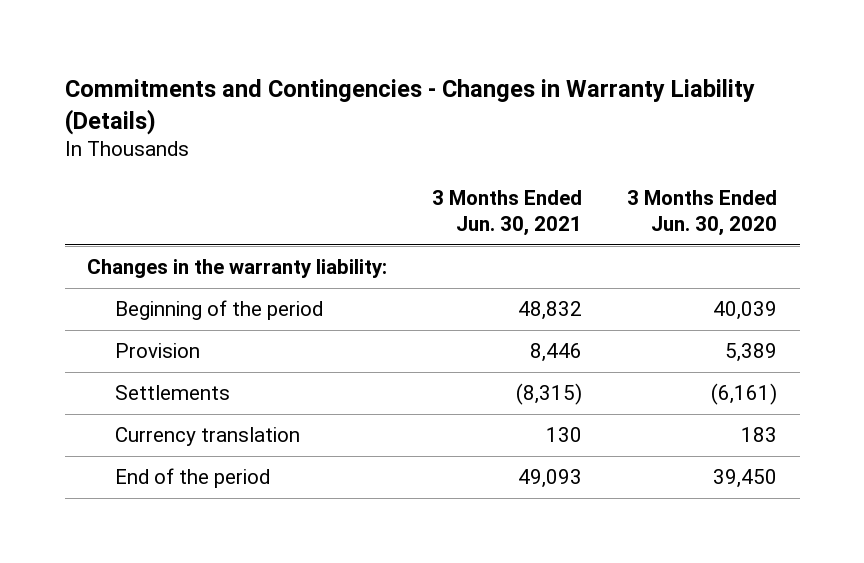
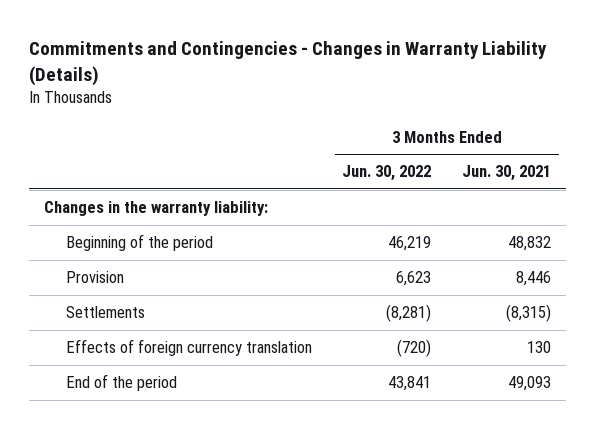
[627,189,778,237] 3 Months Ended Jun. 30, 2020 -> none
none -> [342,165,432,182] Jun. 30, 2022
[114,427,300,447] Currency translation -> [65,339,312,357] Effects of foreign currency translation

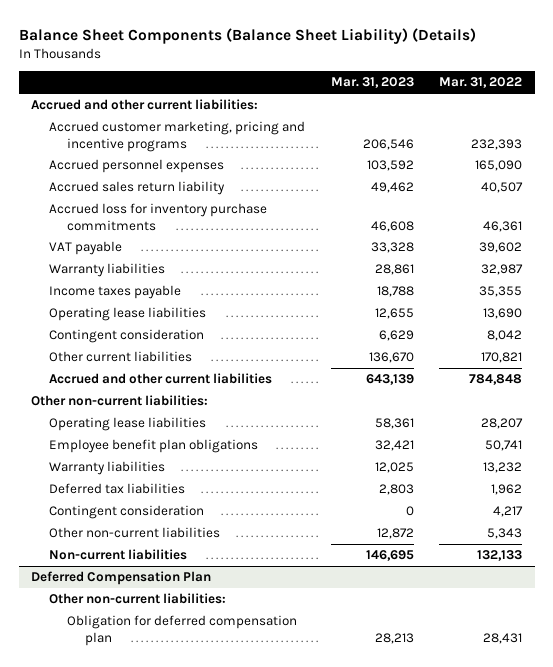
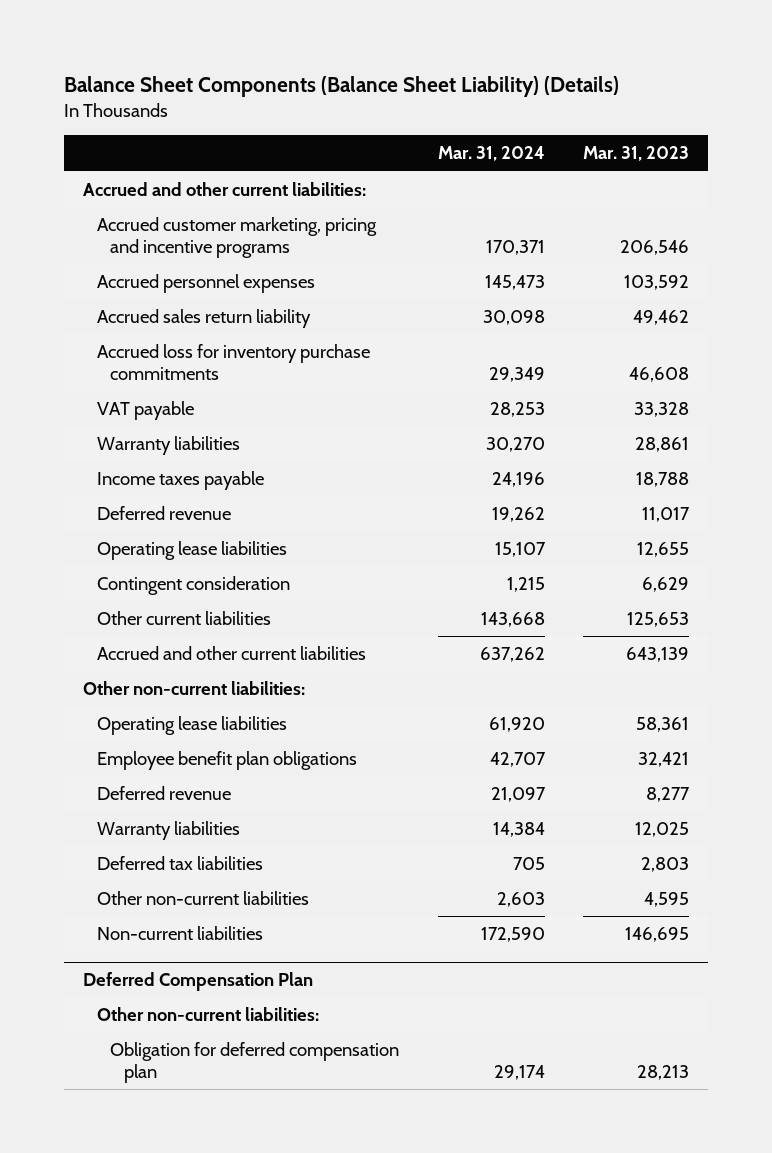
[438,77,522,89] Mar. 31, 2022 -> none
none -> [437,146,545,162] Mar. 31, 2024
none -> [96,506,231,521] Deferred revenue
[368,352,414,364] 136,670 -> [626,612,689,628] 125,653
none -> [96,786,231,801] Deferred revenue
[49,505,205,520] Contingent consideration -> none
[376,528,414,540] 12,872 -> [643,892,689,908] 4,595

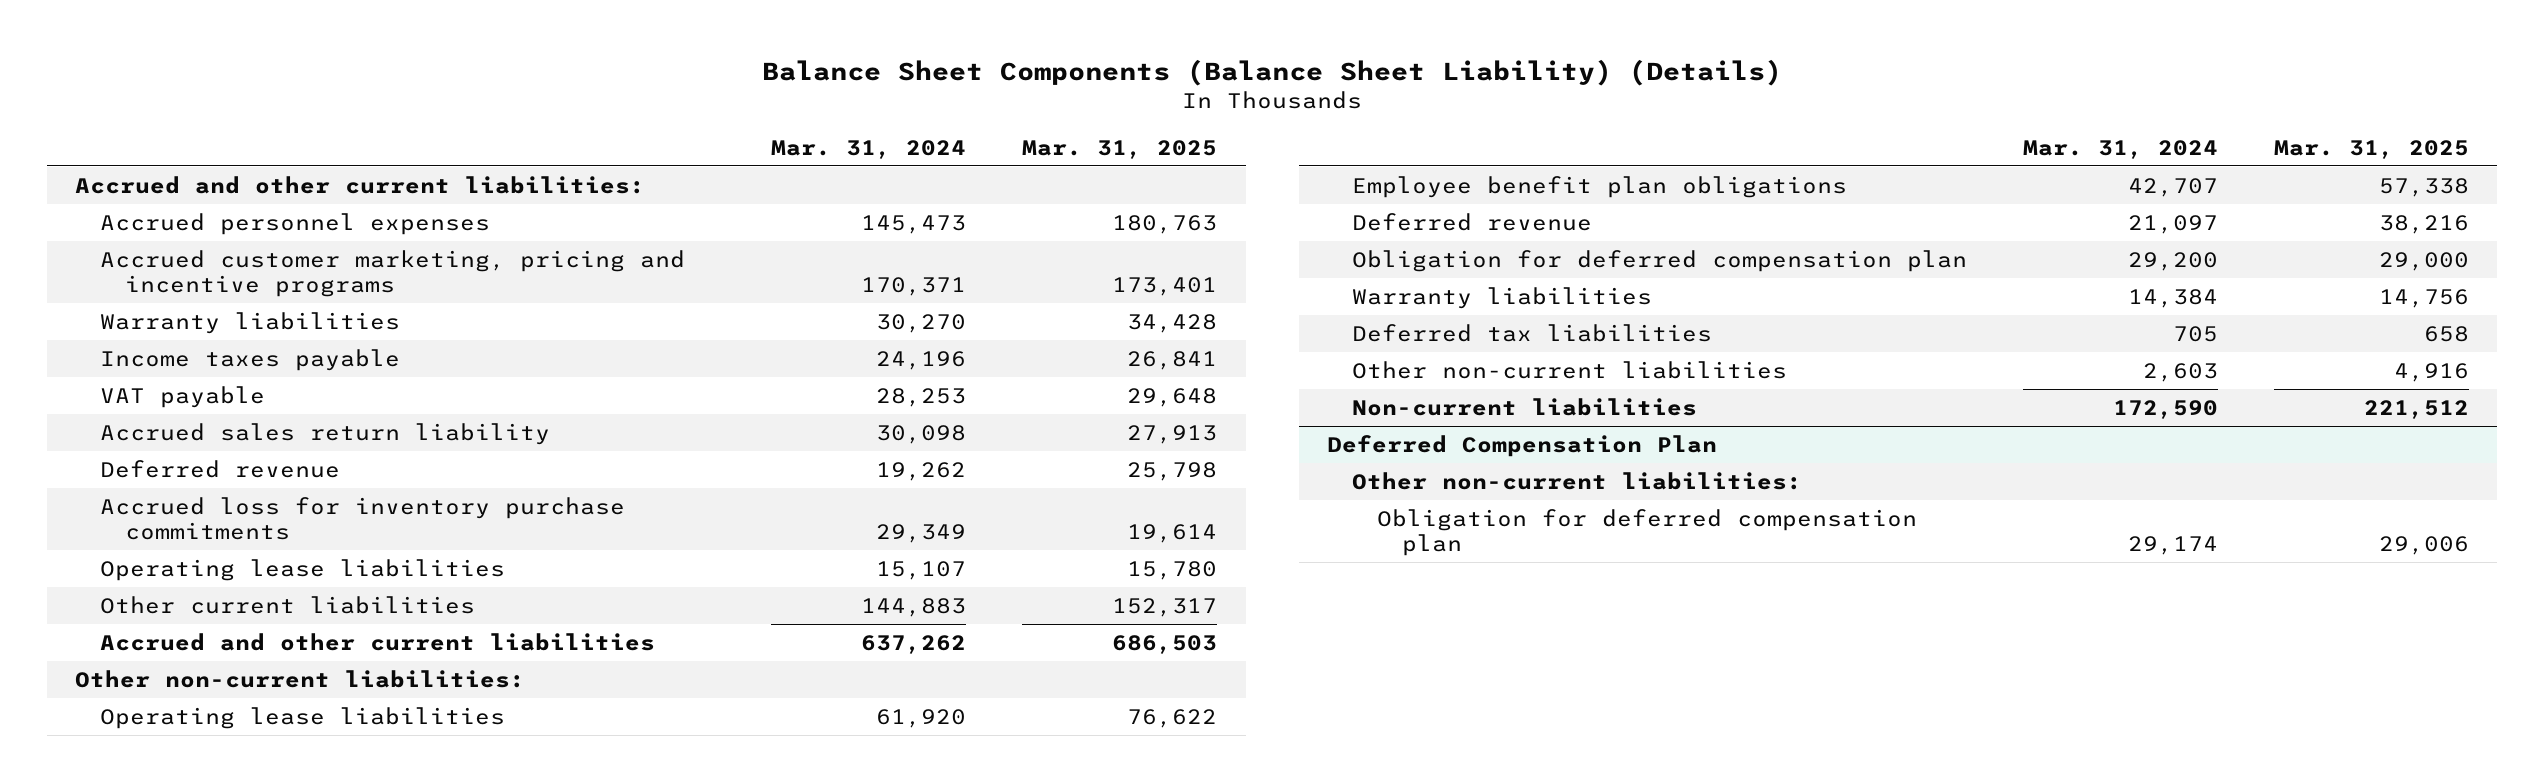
[582,146,689,162] Mar. 31, 2023 -> none
none -> [1022,140,1218,160] Mar. 31, 2025
[96,217,377,259] Accrued customer marketing, pricing and incentive programs -> [99,249,685,298] Accrued customer marketing, pricing and incentive programs
[96,401,194,421] VAT payable -> [99,385,265,408] VAT payable
[96,309,311,329] Accrued sales return liability -> [99,422,550,445] Accrued sales return liability
[96,344,370,381] Accrued loss for inventory purchase commitments -> [99,496,625,541] Accrued loss for inventory purchase commitments
[96,576,290,596] Contingent consideration -> none
[480,612,545,628] 143,668 -> [861,597,967,617] 144,883
none -> [1351,249,1967,272] Obligation for deferred compensation plan

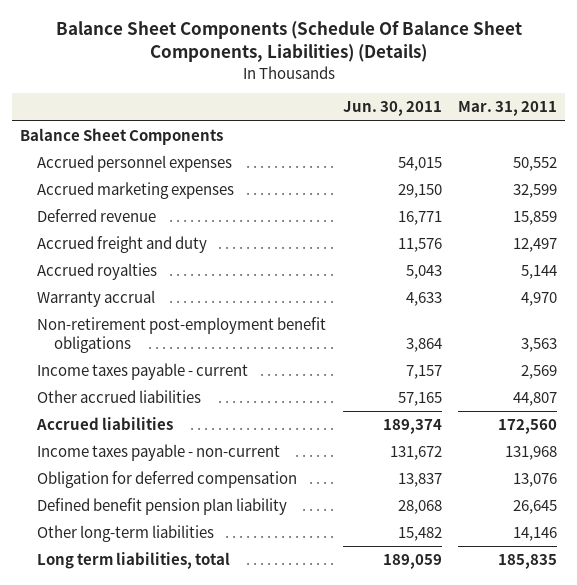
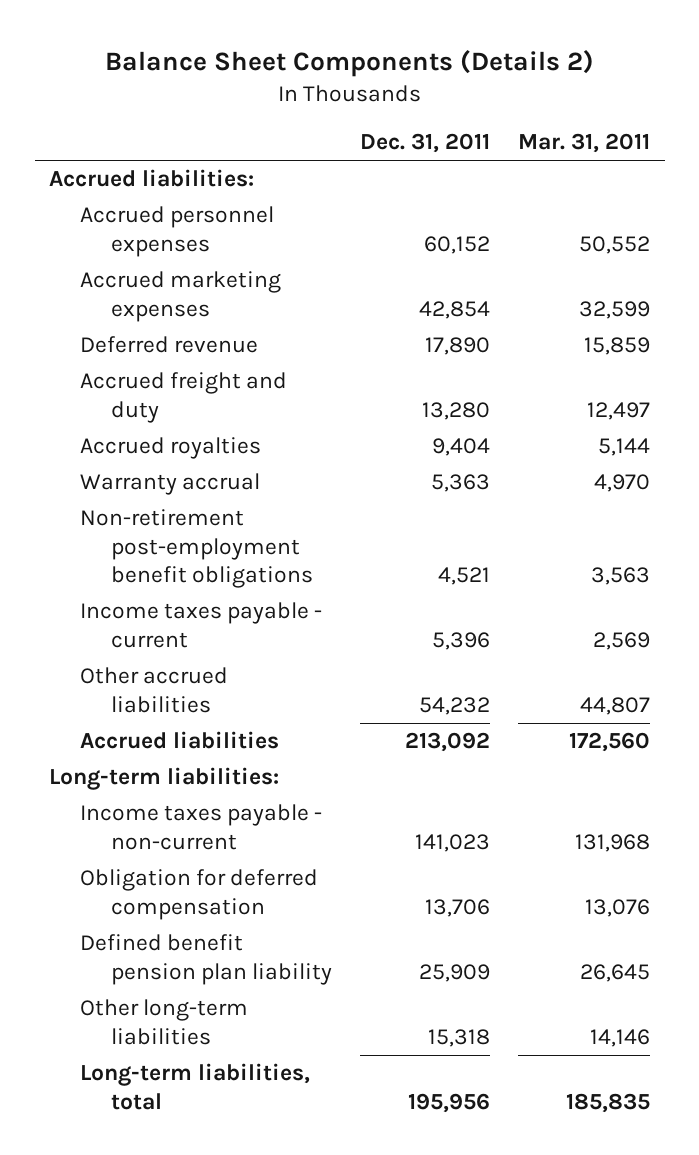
[55,21,522,63] Balance Sheet Components (Schedule Of Balance Sheet Components, Liabilities) (Details) -> [104,50,594,78] Balance Sheet Components (Details 2)
[342,101,442,117] Jun. 30, 2011 -> none
none -> [359,133,490,154] Dec. 31, 2011
[20,128,224,146] Balance Sheet Components -> none
none -> [48,169,254,188] Accrued liabilities:
none -> [48,767,279,791] Long-term liabilities:
[37,552,231,570] Long term liabilities, total -> [79,1063,310,1110] Long-term liabilities, total

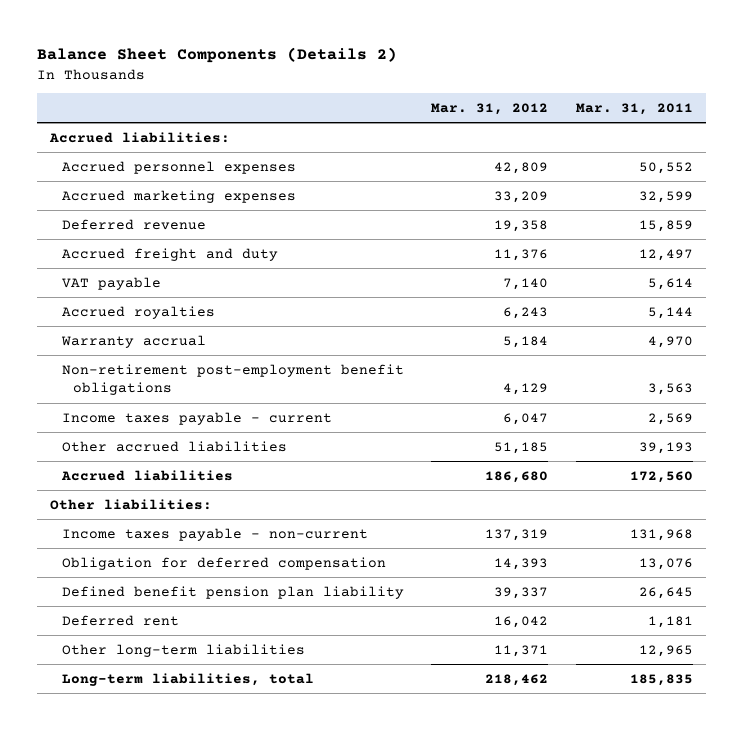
[359,133,490,154] Dec. 31, 2011 -> none
none -> [431,102,549,115] Mar. 31, 2012
none -> [61,276,161,290] VAT payable
[580,696,651,715] 44,807 -> [638,441,693,454] 39,193
[48,767,279,791] Long-term liabilities: -> [50,498,213,510] Other liabilities:
none -> [61,614,179,626] Deferred rent
[590,1028,651,1047] 14,146 -> [638,644,693,657] 12,965

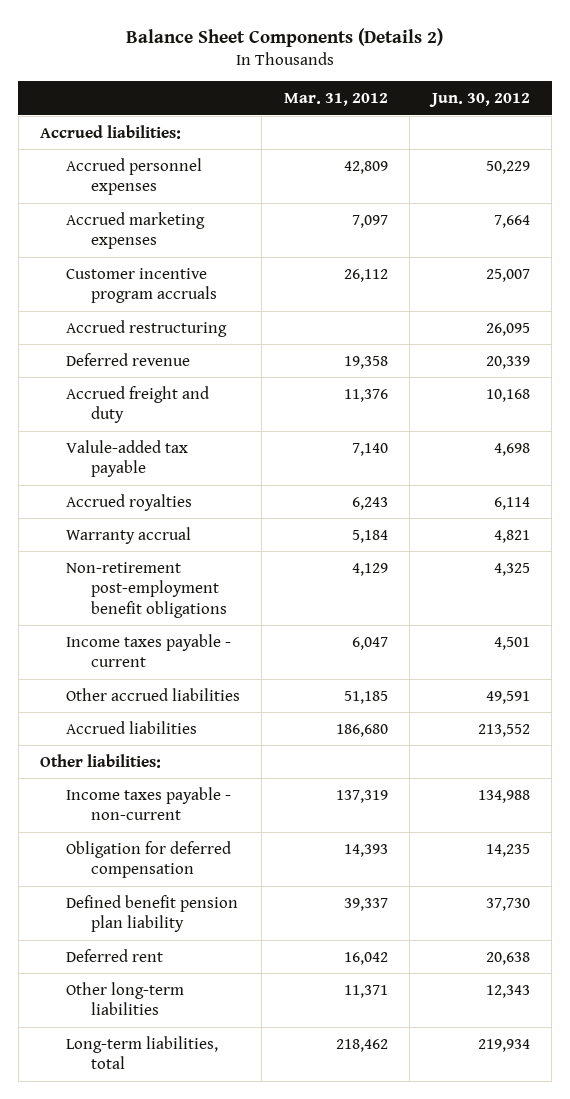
[575,102,693,115] Mar. 31, 2011 -> none
none -> [428,93,530,108] Jun. 30, 2012
[494,190,549,203] 33,209 -> [351,214,388,228] 7,097
none -> [65,267,218,304] Customer incentive program accruals
none -> [65,319,227,337] Accrued restructuring
[61,276,161,290] VAT payable -> [65,439,188,478] Valule-added tax payable

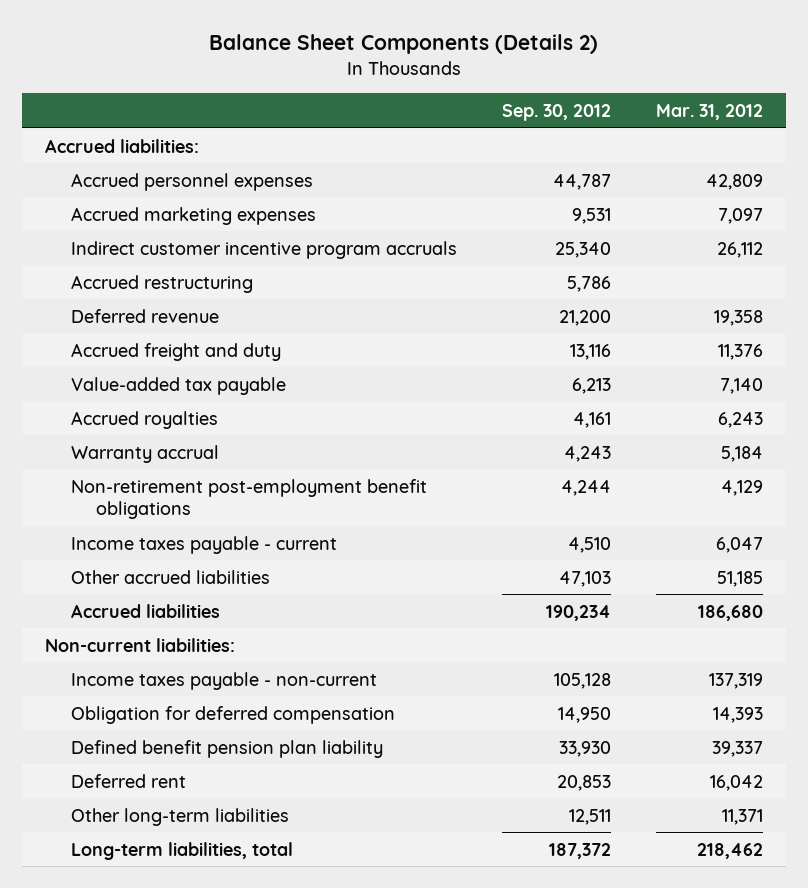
[428,93,530,108] Jun. 30, 2012 -> none
none -> [501,103,611,121] Sep. 30, 2012
[65,267,218,304] Customer incentive program accruals -> [70,240,457,259] Indirect customer incentive program accruals
[65,439,188,478] Valule-added tax payable -> [70,376,286,395] Value-added tax payable
[40,753,162,768] Other liabilities: -> [44,637,235,652] Non-current liabilities:

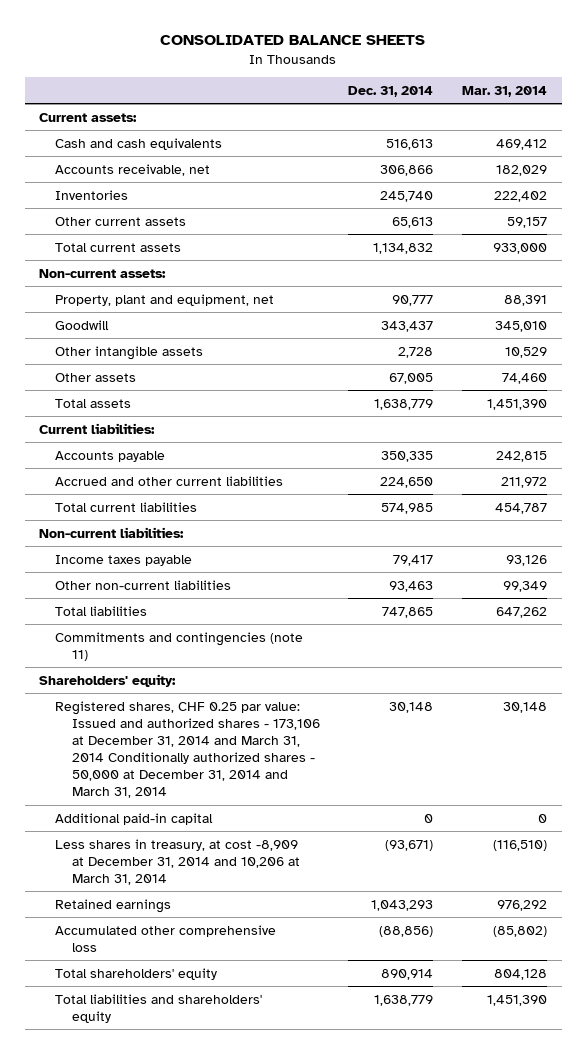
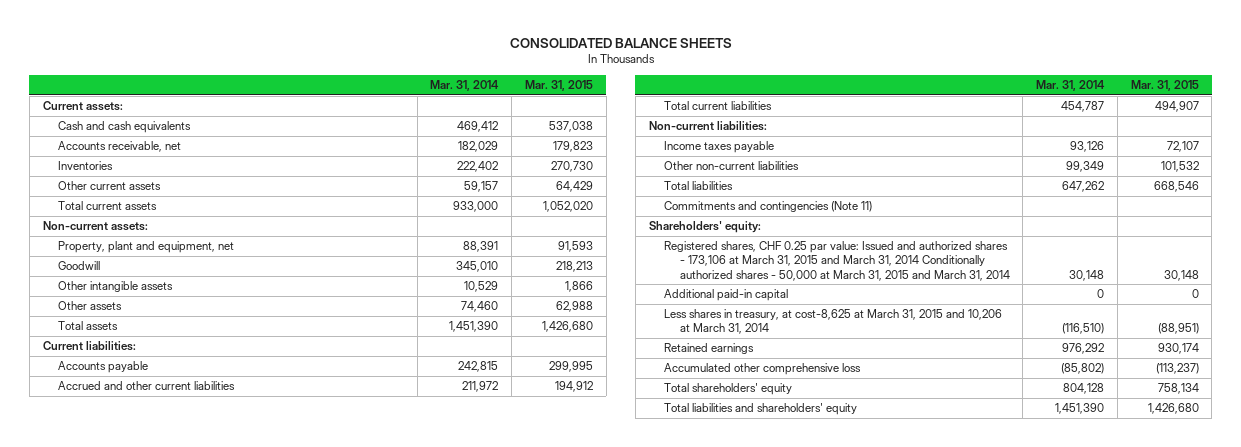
[348,85,434,97] Dec. 31, 2014 -> none
none -> [524,80,593,92] Mar. 31, 2015
[55,631,304,661] Commitments and contingencies (note 11) -> [664,201,873,213] Commitments and contingencies (Note 11)
[55,700,320,798] Registered shares, CHF 0.25 par value: Issued and authorized shares - 173,106 at December 31, 2014 and March 31, 2014 Conditionally authorized shares - 50,000 at December 31, 2014 and March 31, 2014 -> [664,241,1010,281] Registered shares, CHF 0.25 par value: Issued and authorized shares - 173,106 at March 31, 2015 and March 31, 2014 Conditionally authorized shares - 50,000 at March 31, 2015 and March 31, 2014
[55,838,300,885] Less shares in treasury, at cost -8,909 at December 31, 2014 and 10,206 at March 31, 2014 -> [664,309,1003,335] Less shares in treasury, at cost-8,625 at March 31, 2015 and 10,206 at March 31, 2014

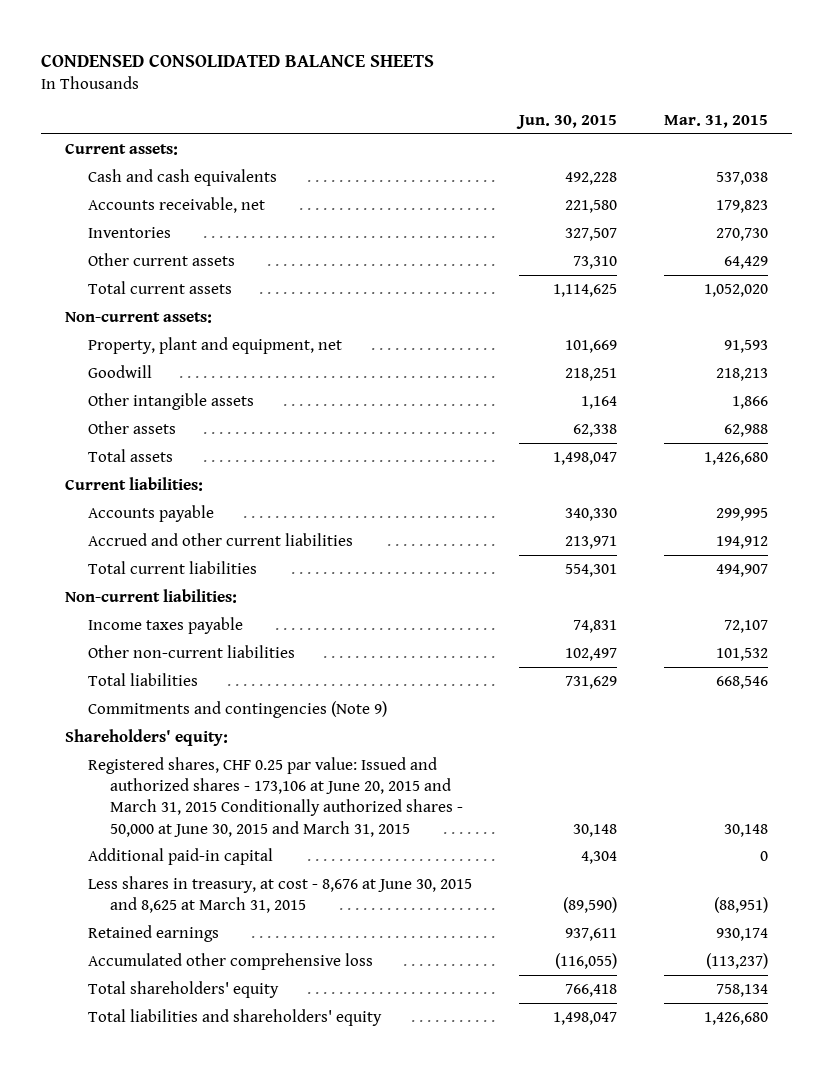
[509,37,732,48] CONSOLIDATED BALANCE SHEETS -> [41,53,435,67] CONDENSED CONSOLIDATED BALANCE SHEETS
[430,80,500,92] Mar. 31, 2014 -> none
none -> [515,114,617,129] Jun. 30, 2015
[664,201,873,213] Commitments and contingencies (Note 11) -> [87,701,387,719] Commitments and contingencies (Note 9)
[664,241,1010,281] Registered shares, CHF 0.25 par value: Issued and authorized shares - 173,106 at March 31, 2015 and March 31, 2014 Conditionally authorized shares - 50,000 at March 31, 2015 and March 31, 2014 -> [87,757,464,837] Registered shares, CHF 0.25 par value: Issued and authorized shares - 173,106 at June 20, 2015 and March 31, 2015 Conditionally authorized shares - 50,000 at June 30, 2015 and March 31, 2015
[664,309,1003,335] Less shares in treasury, at cost-8,625 at March 31, 2015 and 10,206 at March 31, 2014 -> [87,876,472,914] Less shares in treasury, at cost - 8,676 at June 30, 2015 and 8,625 at March 31, 2015

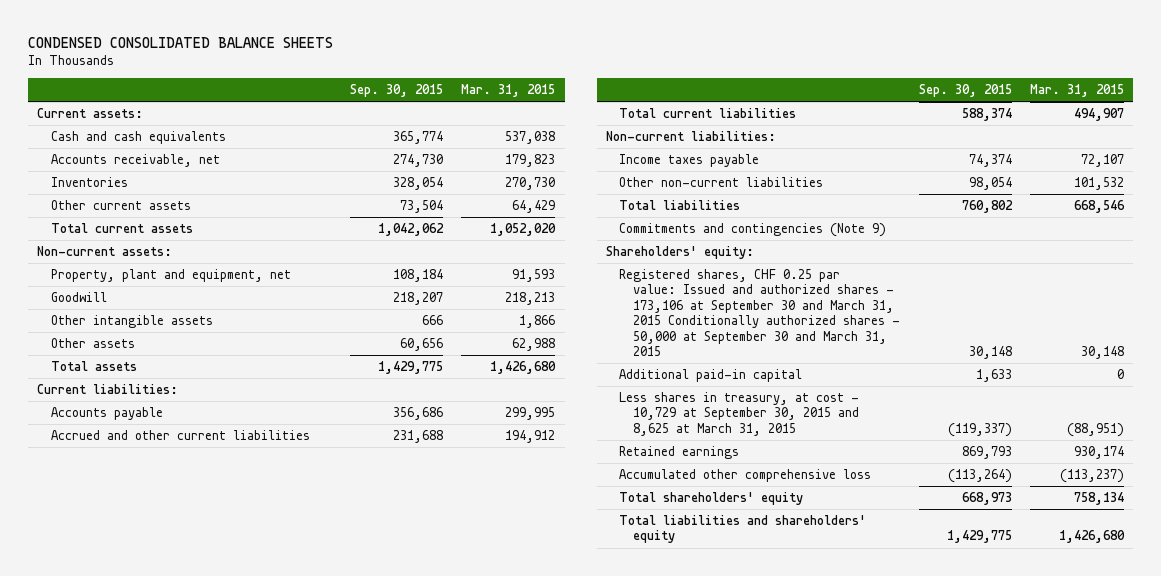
[515,114,617,129] Jun. 30, 2015 -> none
none -> [350,84,444,98] Sep. 30, 2015
[87,757,464,837] Registered shares, CHF 0.25 par value: Issued and authorized shares - 173,106 at June 20, 2015 and March 31, 2015 Conditionally authorized shares - 50,000 at June 30, 2015 and March 31, 2015 -> [619,268,901,357] Registered shares, CHF 0.25 par value: Issued and authorized shares - 173,106 at September 30 and March 31, 2015 Conditionally authorized shares - 50,000 at September 30 and March 31, 2015
[87,876,472,914] Less shares in treasury, at cost - 8,676 at June 30, 2015 and 8,625 at March 31, 2015 -> [619,391,860,436] Less shares in treasury, at cost - 10,729 at September 30, 2015 and 8,625 at March 31, 2015

